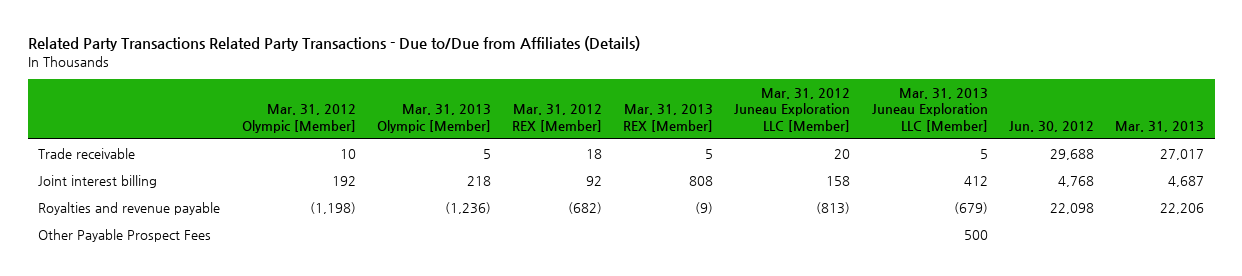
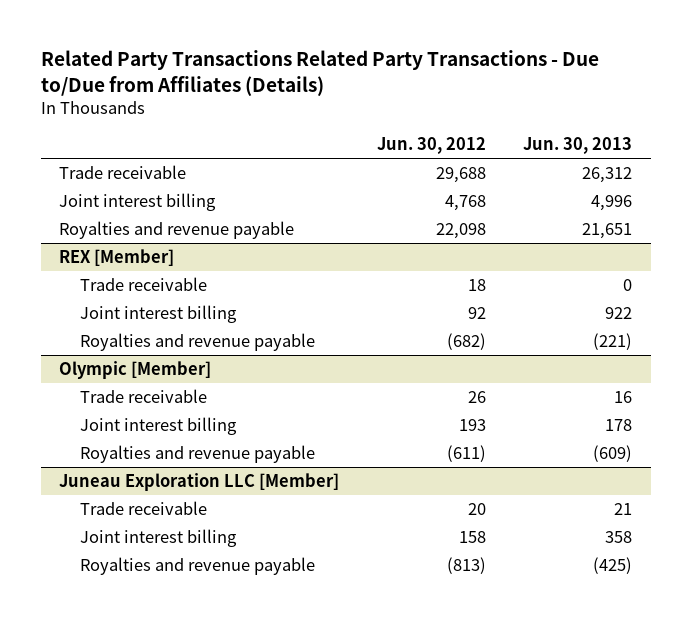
[241,104,356,133] Mar. 31, 2012 Olympic [Member] -> none
[376,104,491,133] Mar. 31, 2013 Olympic [Member] -> none
[512,104,603,132] Mar. 31, 2012 REX [Member] -> none
[623,104,714,132] Mar. 31, 2013 REX [Member] -> none
[734,88,851,132] Mar. 31, 2012 Juneau Exploration LLC [Member] -> none
[871,88,988,132] Mar. 31, 2013 Juneau Exploration LLC [Member] -> none
[1114,120,1204,132] Mar. 31, 2013 -> none
none -> [523,137,633,155] Jun. 30, 2013
[38,228,212,242] Other Payable Prospect Fees -> none
none -> [59,248,175,266] REX [Member]
none -> [79,276,207,291] Trade receivable
none -> [79,304,237,323] Joint interest billing
none -> [79,332,315,351] Royalties and revenue payable
none -> [59,360,212,379] Olympic [Member]
none -> [79,388,207,403] Trade receivable
none -> [79,416,237,435] Joint interest billing
none -> [79,444,315,463] Royalties and revenue payable
none -> [59,472,340,491] Juneau Exploration LLC [Member]
none -> [79,500,207,515] Trade receivable
none -> [79,528,237,547] Joint interest billing
none -> [79,556,315,575] Royalties and revenue payable

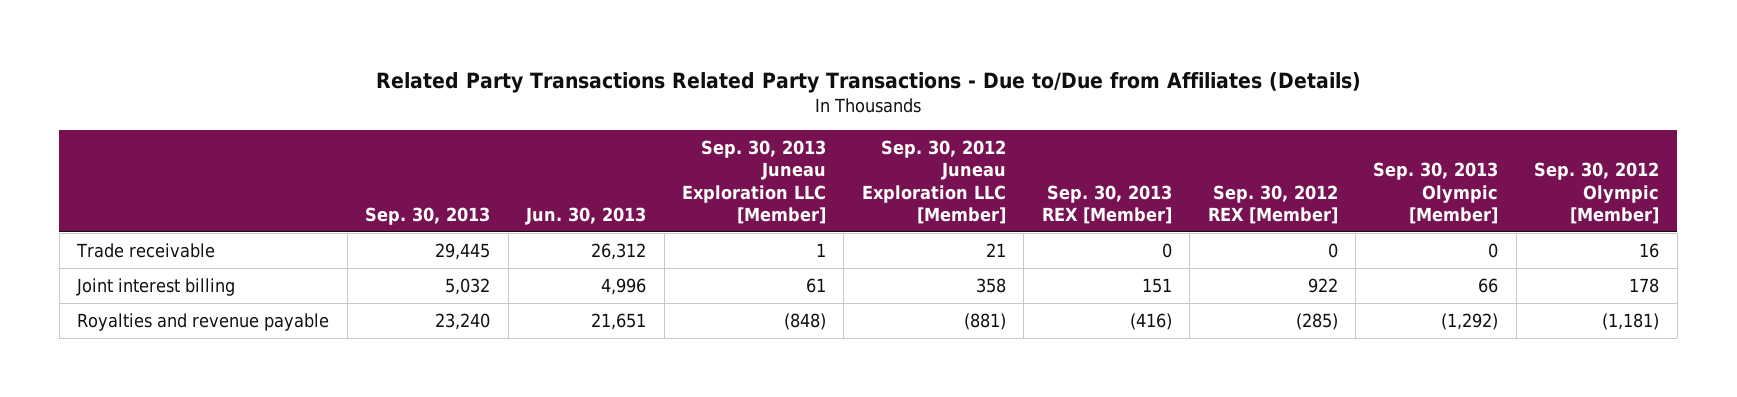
[376,137,486,155] Jun. 30, 2012 -> none
none -> [365,206,491,225] Sep. 30, 2013
none -> [681,140,826,224] Sep. 30, 2013 Juneau Exploration LLC [Member]
none -> [861,140,1006,224] Sep. 30, 2012 Juneau Exploration LLC [Member]
none -> [1041,184,1172,224] Sep. 30, 2013 REX [Member]
none -> [1207,184,1338,224] Sep. 30, 2012 REX [Member]
none -> [1373,162,1499,224] Sep. 30, 2013 Olympic [Member]
none -> [1534,162,1660,224] Sep. 30, 2012 Olympic [Member]
[59,248,175,266] REX [Member] -> none
[79,276,207,291] Trade receivable -> none
[79,304,237,323] Joint interest billing -> none
[79,332,315,351] Royalties and revenue payable -> none
[59,360,212,379] Olympic [Member] -> none
[79,388,207,403] Trade receivable -> none
[79,416,237,435] Joint interest billing -> none
[79,444,315,463] Royalties and revenue payable -> none
[59,472,340,491] Juneau Exploration LLC [Member] -> none
[79,500,207,515] Trade receivable -> none
[79,528,237,547] Joint interest billing -> none
[79,556,315,575] Royalties and revenue payable -> none

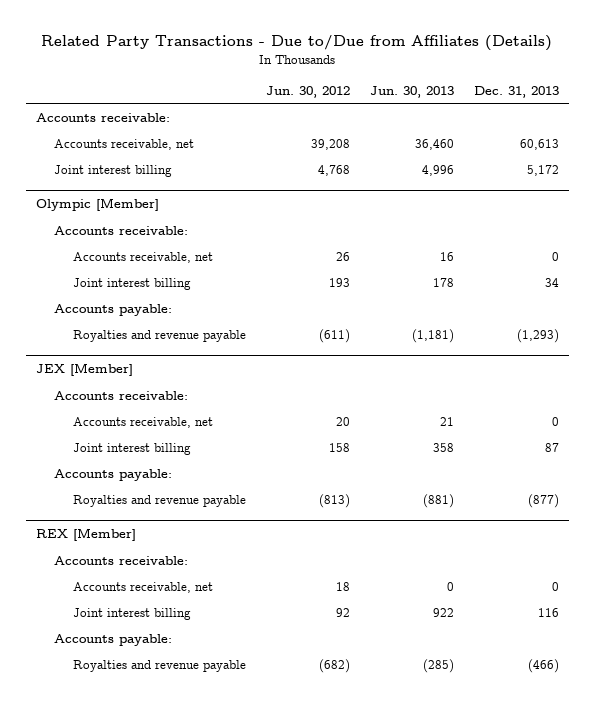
[376,71,1362,93] Related Party Transactions Related Party Transactions - Due to/Due from Affiliates (Details) -> [41,35,553,52] Related Party Transactions - Due to/Due from Affiliates (Details)
[365,206,491,225] Sep. 30, 2013 -> none
[681,140,826,224] Sep. 30, 2013 Juneau Exploration LLC [Member] -> none
[861,140,1006,224] Sep. 30, 2012 Juneau Exploration LLC [Member] -> none
[1041,184,1172,224] Sep. 30, 2013 REX [Member] -> none
[1207,184,1338,224] Sep. 30, 2012 REX [Member] -> none
[1373,162,1499,224] Sep. 30, 2013 Olympic [Member] -> none
[1534,162,1660,224] Sep. 30, 2012 Olympic [Member] -> none
none -> [265,85,350,98] Jun. 30, 2012
none -> [473,85,559,98] Dec. 31, 2013
none -> [35,112,170,122] Accounts receivable:
[76,243,216,259] Trade receivable -> [54,138,195,150] Accounts receivable, net
[591,243,647,261] 26,312 -> [414,138,454,150] 36,460
none -> [35,198,159,212] Olympic [Member]
none -> [54,225,189,235] Accounts receivable:
none -> [72,251,213,263] Accounts receivable, net
none -> [72,277,191,290] Joint interest billing
none -> [54,303,173,316] Accounts payable:
[591,313,647,331] 21,651 -> [411,328,454,343] (1,181)
none -> [35,363,133,377] JEX [Member]
none -> [54,390,189,400] Accounts receivable:
none -> [72,416,213,428] Accounts receivable, net
none -> [72,442,191,455] Joint interest billing
none -> [54,468,173,481] Accounts payable:
none -> [72,494,246,507] Royalties and revenue payable
none -> [35,528,136,542] REX [Member]
none -> [54,555,189,565] Accounts receivable:
none -> [72,581,213,593] Accounts receivable, net
none -> [72,607,191,620] Joint interest billing
none -> [54,633,173,646] Accounts payable:
none -> [72,659,246,672] Royalties and revenue payable

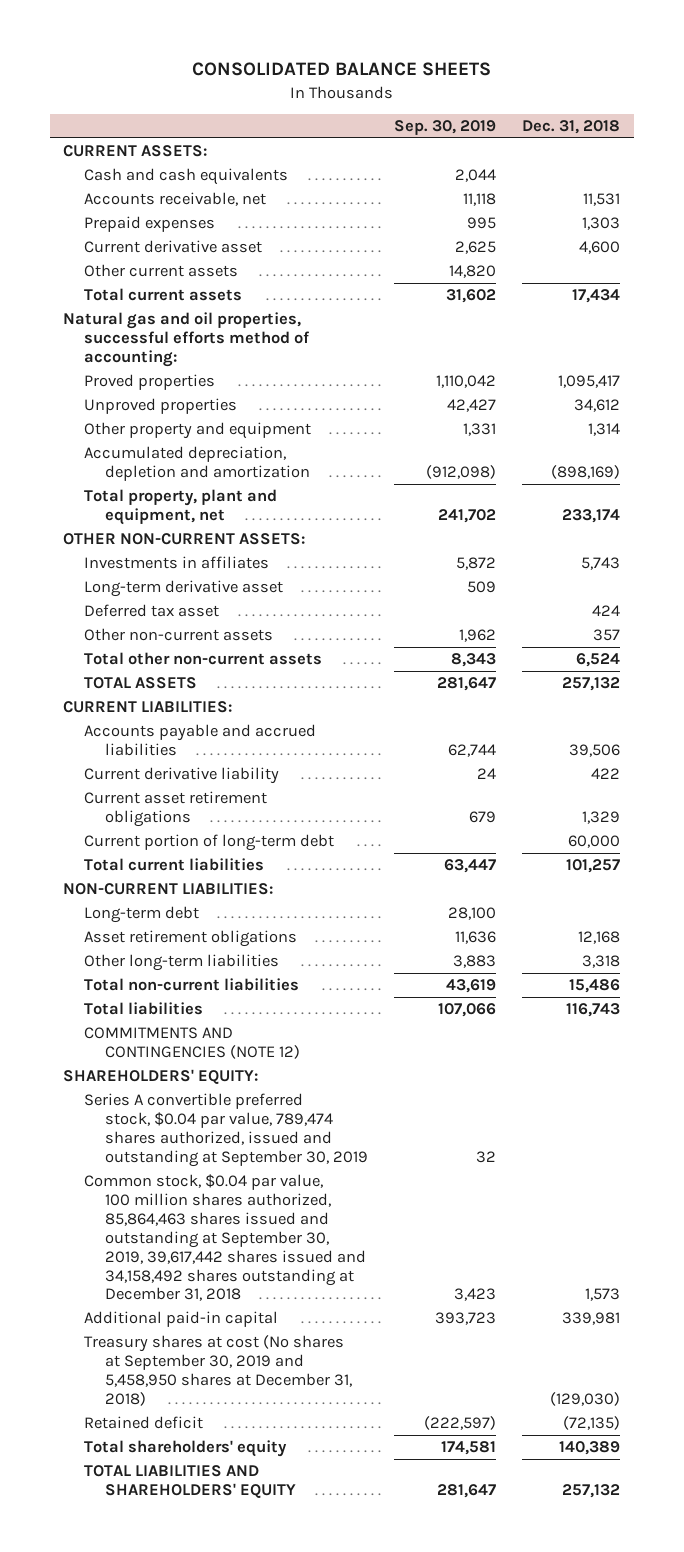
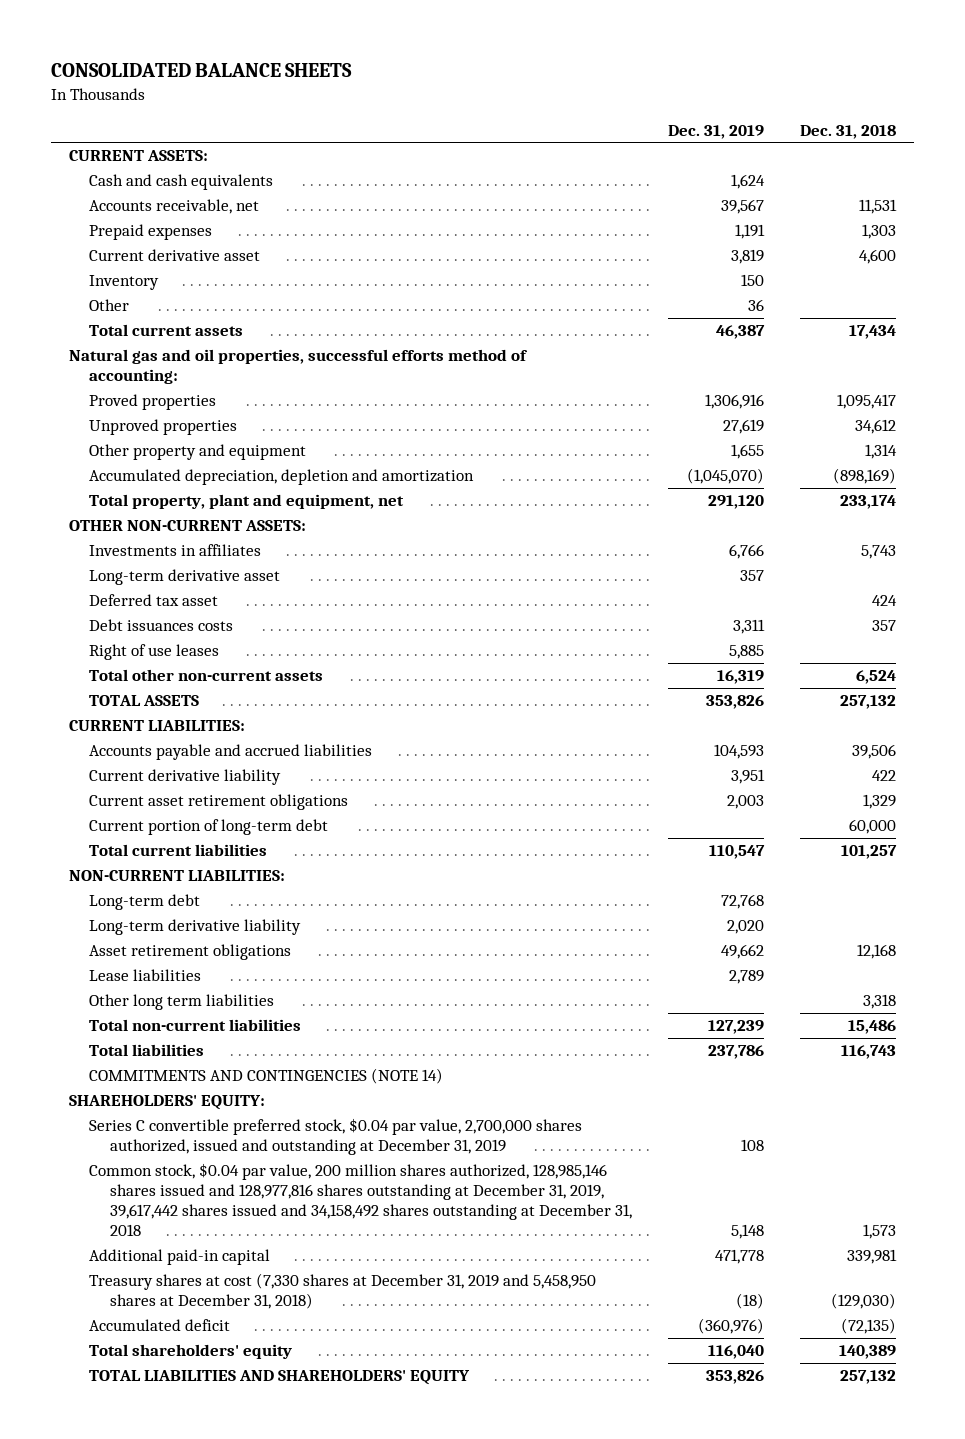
[394,119,497,135] Sep. 30, 2019 -> none
none -> [668,124,765,139] Dec. 31, 2019
none -> [89,275,160,291] Inventory
[84,264,239,278] Other current assets -> [89,299,130,312] Other
[84,628,274,642] Other non-current assets -> [89,619,234,632] Debt issuances costs
none -> [89,644,220,661] Right of use leases
none -> [89,919,302,936] Long-term derivative liability
none -> [89,969,202,982] Lease liabilities
[84,954,280,972] Other long-term liabilities -> [89,994,275,1011] Other long term liabilities
[84,1027,300,1059] COMMITMENTS AND CONTINGENCIES (NOTE 12) -> [89,1068,444,1085] COMMITMENTS AND CONTINGENCIES (NOTE 14)
[84,1093,368,1167] Series A convertible preferred stock, $0.04 par value, 789,474 shares authorized, issued and outstanding at September 30, 2019 -> [89,1118,583,1156] Series C convertible preferred stock, $0.04 par value, 2,700,000 shares authorized, issued and outstanding at December 31, 2019
[84,1174,366,1302] Common stock, $0.04 par value, 100 million shares authorized, 85,864,463 shares issued and outstanding at September 30, 2019, 39,617,442 shares issued and 34,158,492 shares outstanding at December 31, 2018 -> [89,1163,633,1237] Common stock, $0.04 par value, 200 million shares authorized, 128,985,146 shares issued and 128,977,816 shares outstanding at December 31, 2019, 39,617,442 shares issued and 34,158,492 shares outstanding at December 31, 2018
[84,1335,352,1406] Treasury shares at cost (No shares at September 30, 2019 and 5,458,950 shares at December 31, 2018) -> [89,1273,597,1310] Treasury shares at cost (7,330 shares at December 31, 2019 and 5,458,950 shares at December 31, 2018)
[84,1416,204,1430] Retained deficit -> [89,1319,231,1332] Accumulated deficit

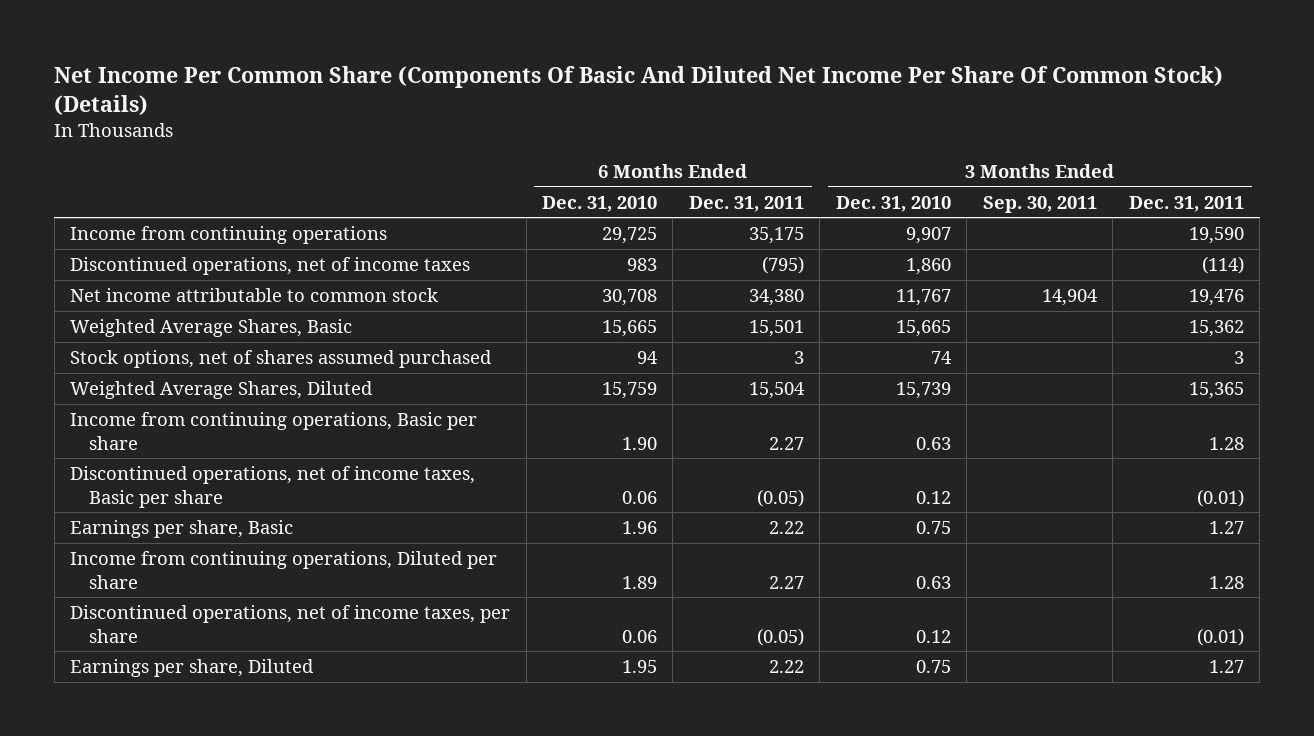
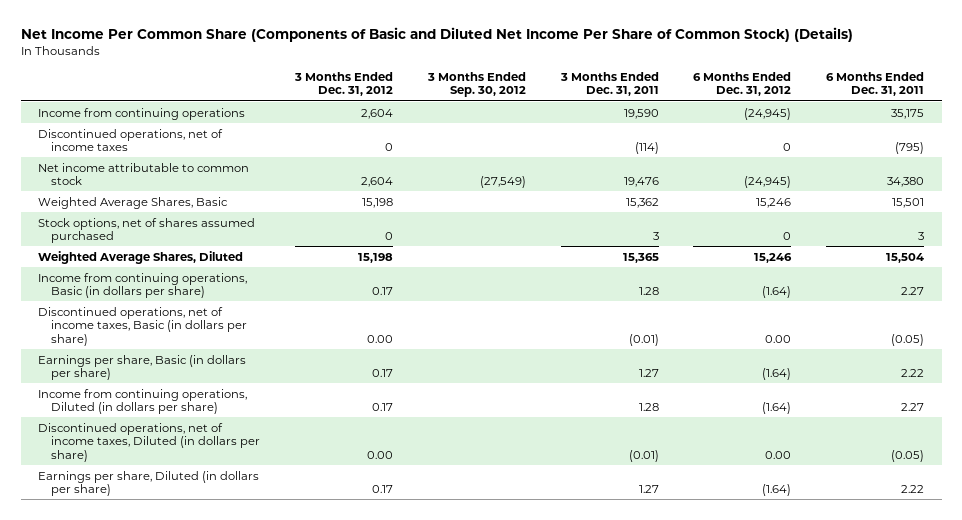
[54,66,1224,116] Net Income Per Common Share (Components Of Basic And Diluted Net Income Per Share Of Common Stock) (Details) -> [20,26,853,42] Net Income Per Common Share (Components of Basic and Diluted Net Income Per Share of Common Stock) (Details)
[541,195,657,212] Dec. 31, 2010 -> none
[835,195,951,212] Dec. 31, 2010 -> none
[982,195,1097,213] Sep. 30, 2011 -> none
none -> [294,71,394,97] 3 Months Ended Dec. 31, 2012
none -> [426,71,526,98] 3 Months Ended Sep. 30, 2012
none -> [693,71,792,97] 6 Months Ended Dec. 31, 2012
[70,412,478,450] Income from continuing operations, Basic per share -> [38,272,248,299] Income from continuing operations, Basic (in dollars per share)
[70,466,476,508] Discontinued operations, net of income taxes, Basic per share -> [38,306,248,346] Discontinued operations, net of income taxes, Basic (in dollars per share)
[70,520,294,539] Earnings per share, Basic -> [38,354,247,381] Earnings per share, Basic (in dollars per share)
[70,551,498,589] Income from continuing operations, Diluted per share -> [38,388,248,415] Income from continuing operations, Diluted (in dollars per share)
[70,605,511,643] Discontinued operations, net of income taxes, per share -> [38,422,261,462] Discontinued operations, net of income taxes, Diluted (in dollars per share)
[70,659,315,678] Earnings per share, Diluted -> [38,470,260,497] Earnings per share, Diluted (in dollars per share)

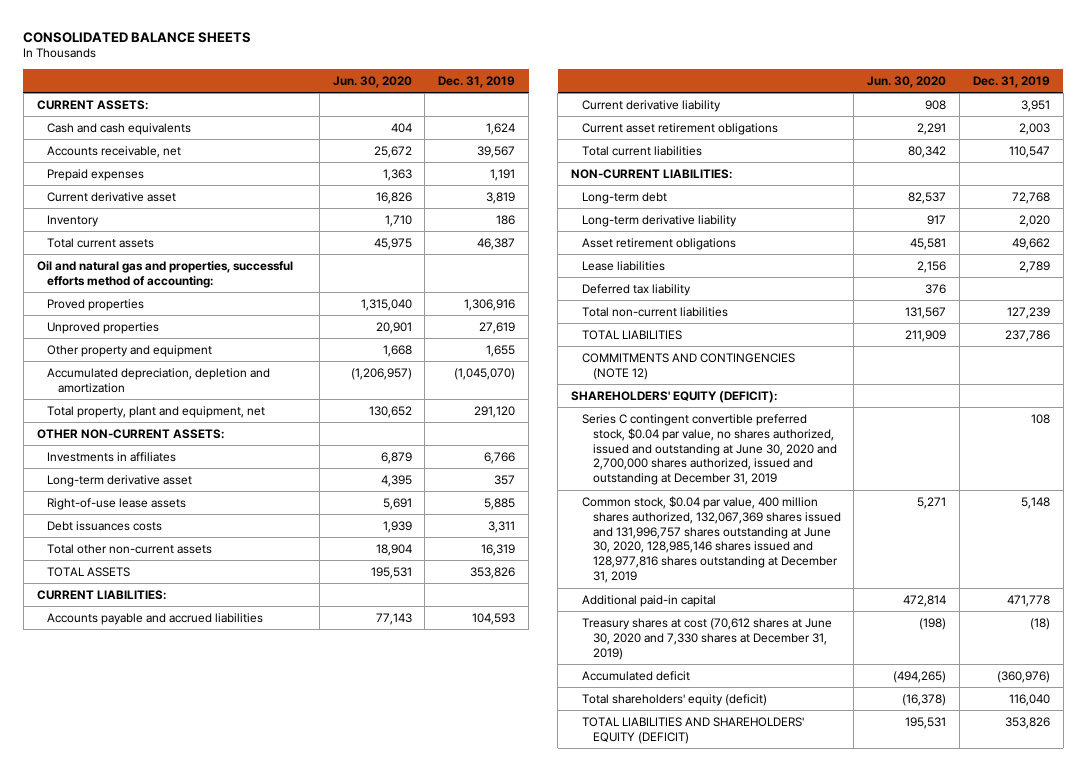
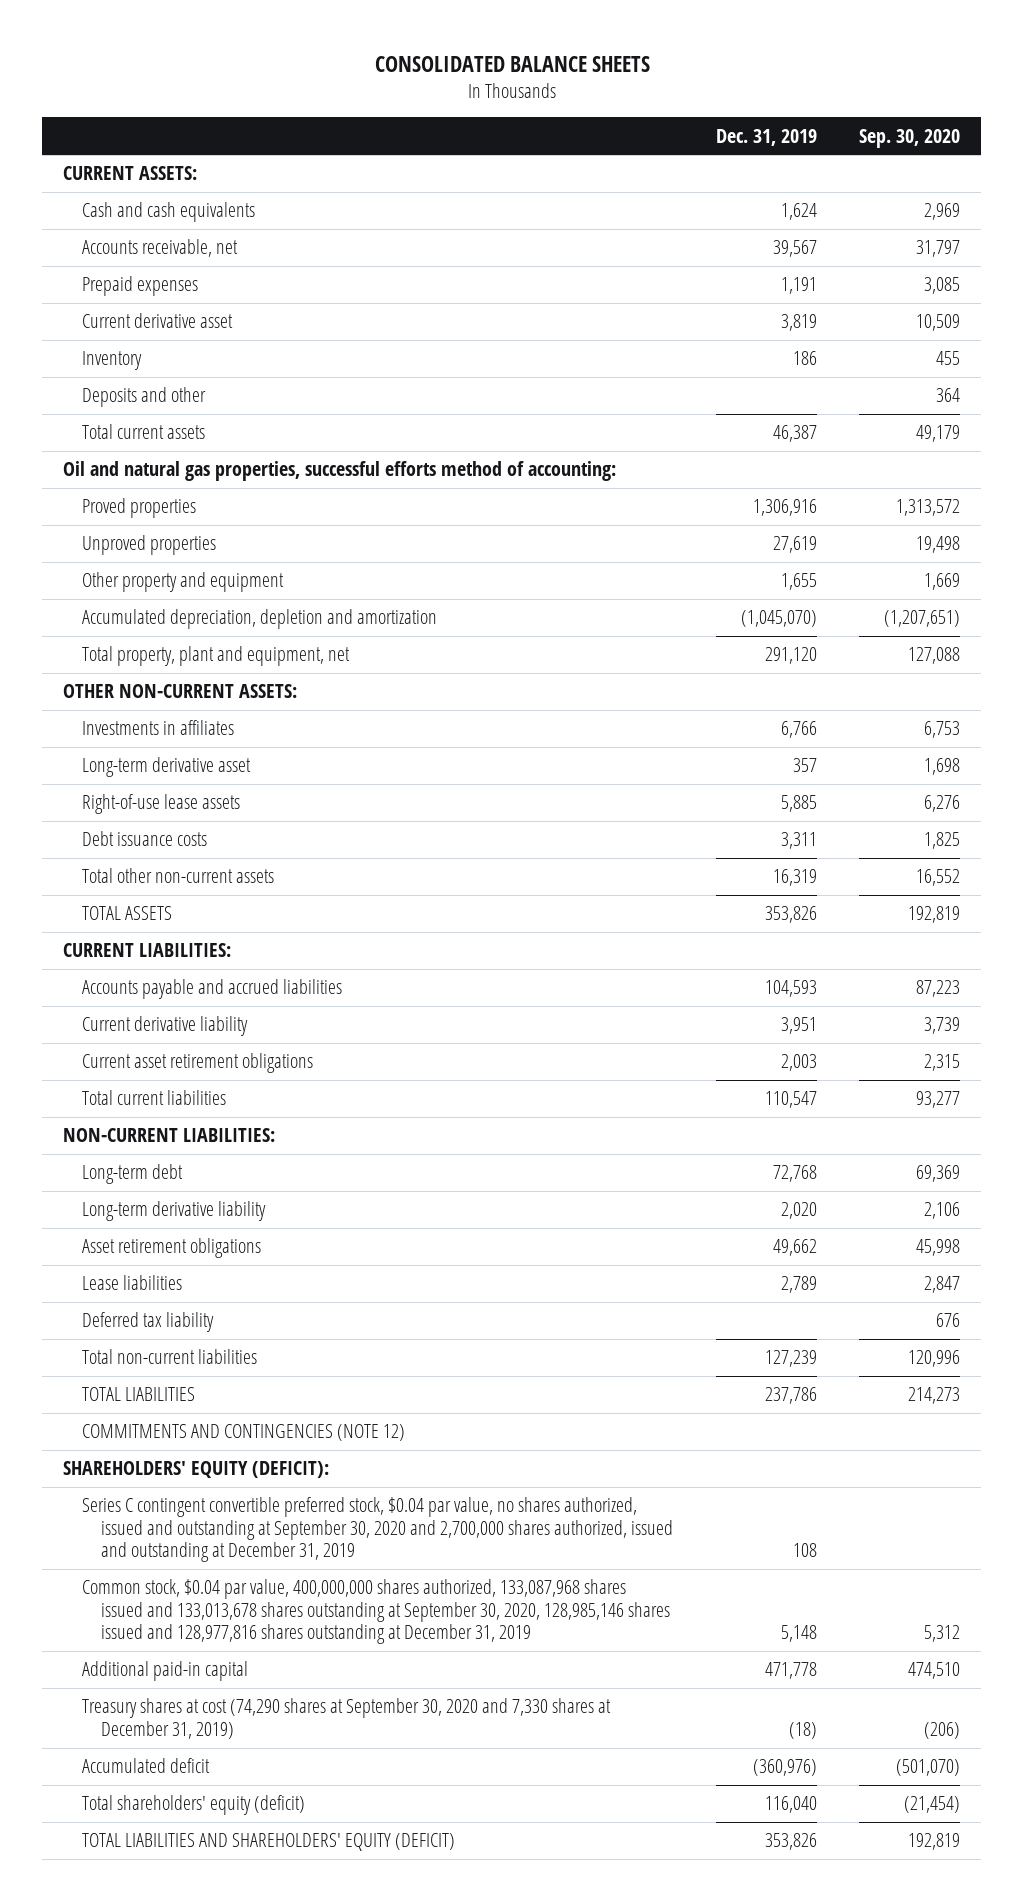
[332,75,412,88] Jun. 30, 2020 -> none
none -> [858,128,960,148] Sep. 30, 2020
none -> [82,387,207,408] Deposits and other
[36,260,293,288] Oil and natural gas and properties, successful efforts method of accounting: -> [63,461,617,482] Oil and natural gas properties, successful efforts method of accounting:
[47,520,163,531] Debt issuances costs -> [82,831,208,847] Debt issuance costs
[581,413,837,486] Series C contingent convertible preferred stock, $0.04 par value, no shares authorized, issued and outstanding at June 30, 2020 and 2,700,000 shares authorized, issued and outstanding at December 31, 2019 -> [82,1497,674,1563] Series C contingent convertible preferred stock, $0.04 par value, no shares authorized, issued and outstanding at September 30, 2020 and 2,700,000 shares authorized, issued and outstanding at December 31, 2019
[581,495,841,584] Common stock, $0.04 par value, 400 million shares authorized, 132,067,369 shares issued and 131,996,757 shares outstanding at June 30, 2020, 128,985,146 shares issued and 128,977,816 shares outstanding at December 31, 2019 -> [82,1579,671,1645] Common stock, $0.04 par value, 400,000,000 shares authorized, 133,087,968 shares issued and 133,013,678 shares outstanding at September 30, 2020, 128,985,146 shares issued and 128,977,816 shares outstanding at December 31, 2019
[581,617,832,660] Treasury shares at cost (70,612 shares at June 30, 2020 and 7,330 shares at December 31, 2019) -> [82,1698,612,1739] Treasury shares at cost (74,290 shares at September 30, 2020 and 7,330 shares at December 31, 2019)

